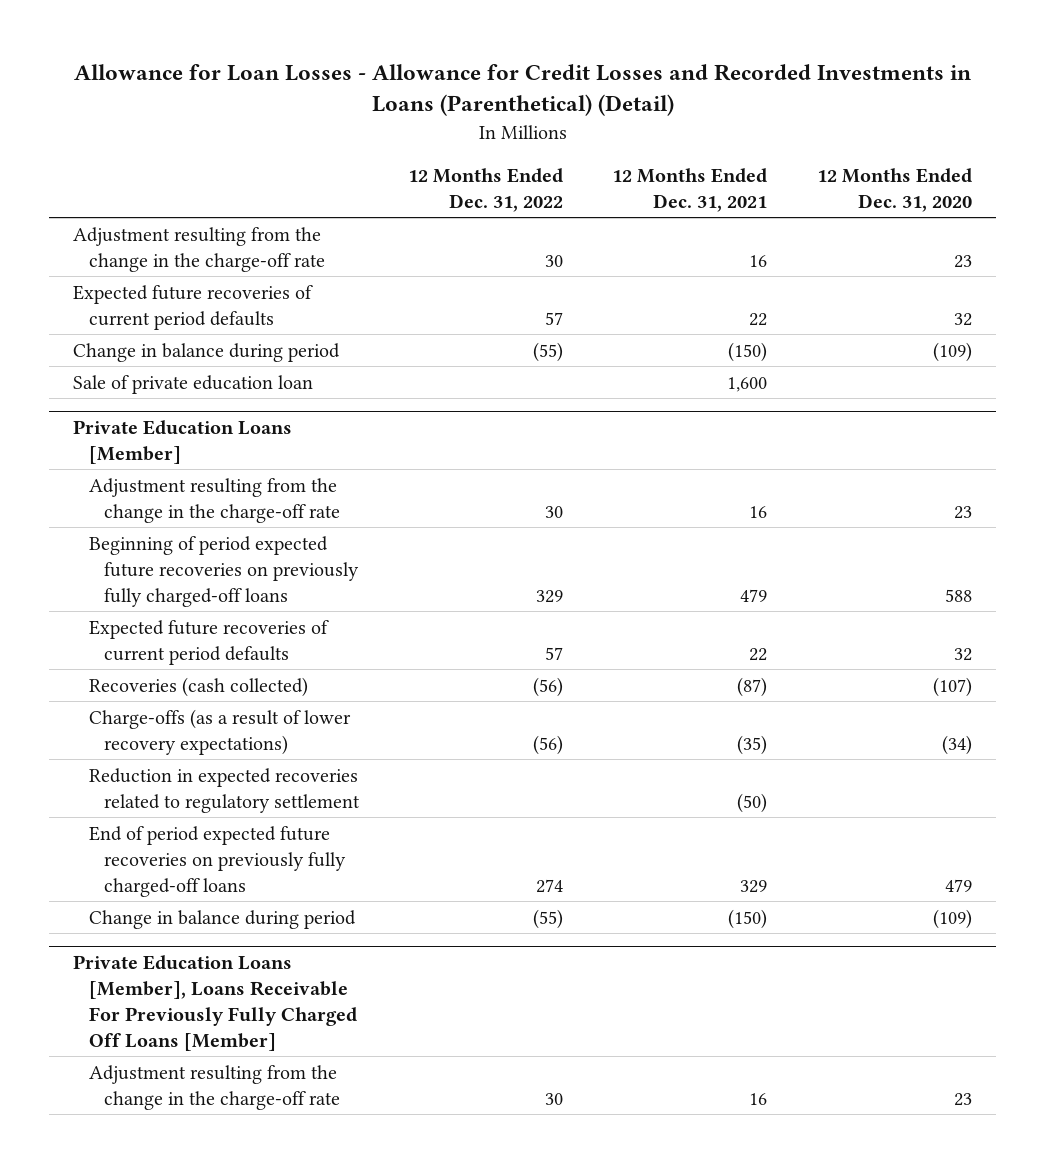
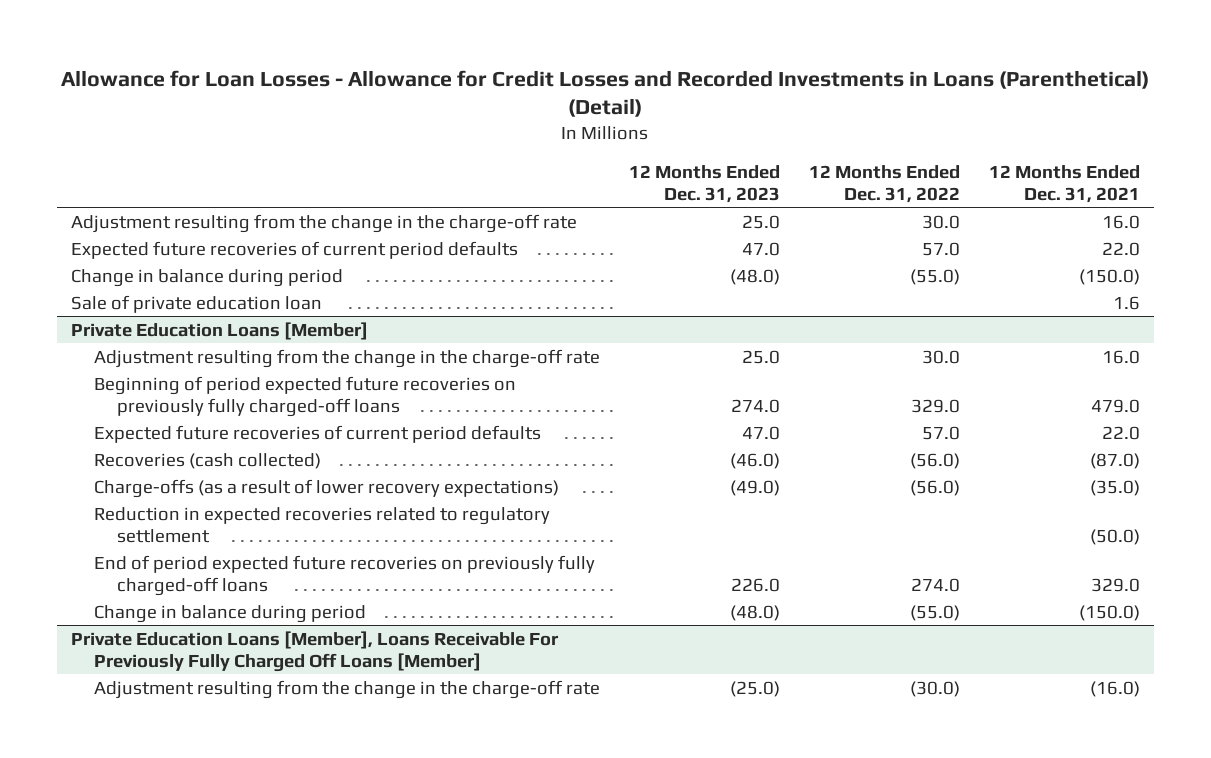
[816,167,972,212] 12 Months Ended Dec. 31, 2020 -> none
none -> [628,164,780,203] 12 Months Ended Dec. 31, 2023
[545,254,564,267] 30 -> [921,214,960,229] 30.0
[749,254,768,267] 16 -> [1101,214,1140,229] 16.0
[545,311,564,325] 57 -> [921,241,960,256] 57.0
[749,312,768,326] 22 -> [1101,241,1140,256] 22.0
[533,341,564,362] (55) -> [909,268,960,285] (55.0)
[728,341,768,362] (150) -> [1078,268,1140,285] (150.0)
[727,376,768,392] 1,600 -> [1112,295,1140,310] 1.6
[545,505,564,518] 30 -> [921,349,960,364] 30.0
[749,505,768,518] 16 -> [1101,349,1140,364] 16.0
[536,589,564,603] 329 -> [910,398,960,413] 329.0
[740,588,768,602] 479 -> [1090,398,1140,413] 479.0
[545,646,564,660] 57 -> [921,425,960,440] 57.0
[749,647,768,661] 22 -> [1101,425,1140,440] 22.0
[533,676,564,697] (56) -> [909,452,960,469] (56.0)
[737,676,768,697] (87) -> [1089,452,1140,469] (87.0)
[533,734,564,755] (56) -> [909,479,960,496] (56.0)
[737,734,768,755] (35) -> [1089,479,1140,496] (35.0)
[737,792,768,813] (50) -> [1089,528,1140,545] (50.0)
[536,878,564,893] 274 -> [910,577,960,592] 274.0
[740,879,768,893] 329 -> [1090,577,1140,592] 329.0
[533,908,564,929] (55) -> [909,604,960,621] (55.0)
[728,908,768,929] (150) -> [1078,604,1140,621] (150.0)
[545,1092,564,1105] 30 -> [909,680,960,697] (30.0)
[749,1092,768,1105] 16 -> [1089,680,1140,697] (16.0)

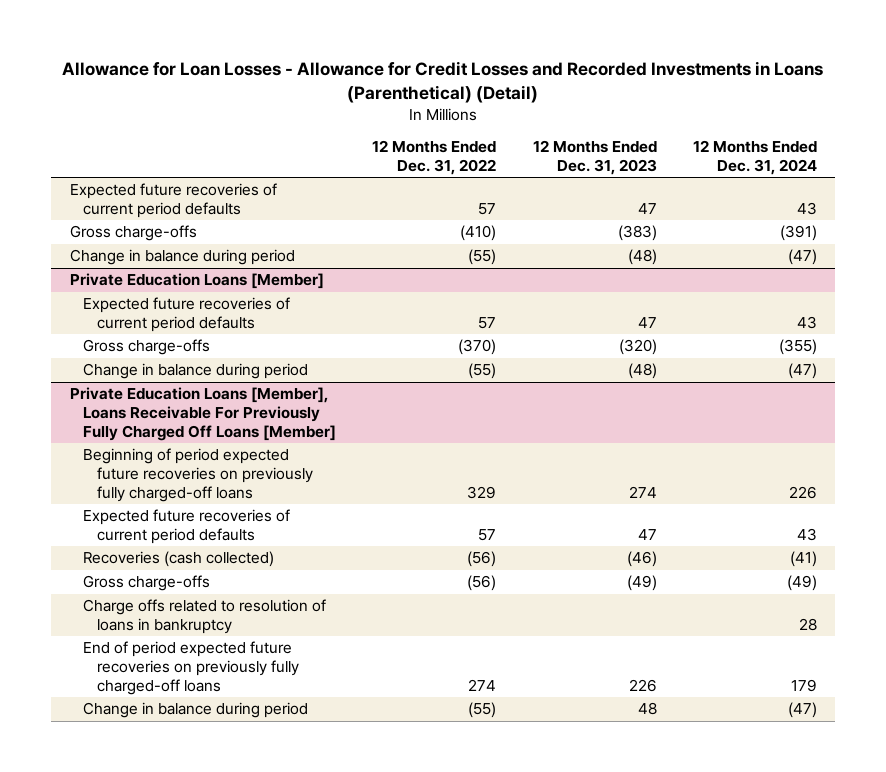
[988,164,1140,203] 12 Months Ended Dec. 31, 2021 -> none
none -> [692,140,817,176] 12 Months Ended Dec. 31, 2024
[71,213,578,233] Adjustment resulting from the change in the charge-off rate -> none
[71,294,323,313] Sale of private education loan -> none
[741,241,780,256] 47.0 -> [637,202,657,214] 47
[921,241,960,256] 57.0 -> [478,202,497,215] 57
none -> [69,225,197,242] Gross charge-offs
[729,268,780,285] (48.0) -> [627,249,657,266] (48)
[909,268,960,285] (55.0) -> [468,249,497,266] (55)
[93,348,600,368] Adjustment resulting from the change in the charge-off rate -> none
[93,375,516,417] Beginning of period expected future recoveries on previously fully charged-off loans -> none
[93,452,321,469] Recoveries (cash collected) -> none
[93,506,550,543] Reduction in expected recoveries related to regulatory settlement -> none
[93,554,595,596] End of period expected future recoveries on previously fully charged-off loans -> none
[741,425,780,440] 47.0 -> [637,316,657,328] 47
[921,425,960,440] 57.0 -> [478,316,497,329] 57
[93,478,559,498] Charge-offs (as a result of lower recovery expectations) -> [83,339,211,356] Gross charge-offs
[729,479,780,496] (49.0) -> [618,339,657,356] (320)
[909,479,960,496] (56.0) -> [458,339,497,356] (370)
[729,604,780,621] (48.0) -> [627,363,657,380] (48)
[909,604,960,621] (55.0) -> [468,363,497,380] (55)
[93,679,600,699] Adjustment resulting from the change in the charge-off rate -> none
none -> [83,448,314,502] Beginning of period expected future recoveries on previously fully charged-off loans
none -> [83,509,291,544] Expected future recoveries of current period defaults
none -> [83,551,275,568] Recoveries (cash collected)
none -> [83,575,211,592] Gross charge-offs
none -> [83,599,327,634] Charge offs related to resolution of loans in bankruptcy
none -> [83,641,300,695] End of period expected future recoveries on previously fully charged-off loans
none -> [83,702,309,719] Change in balance during period

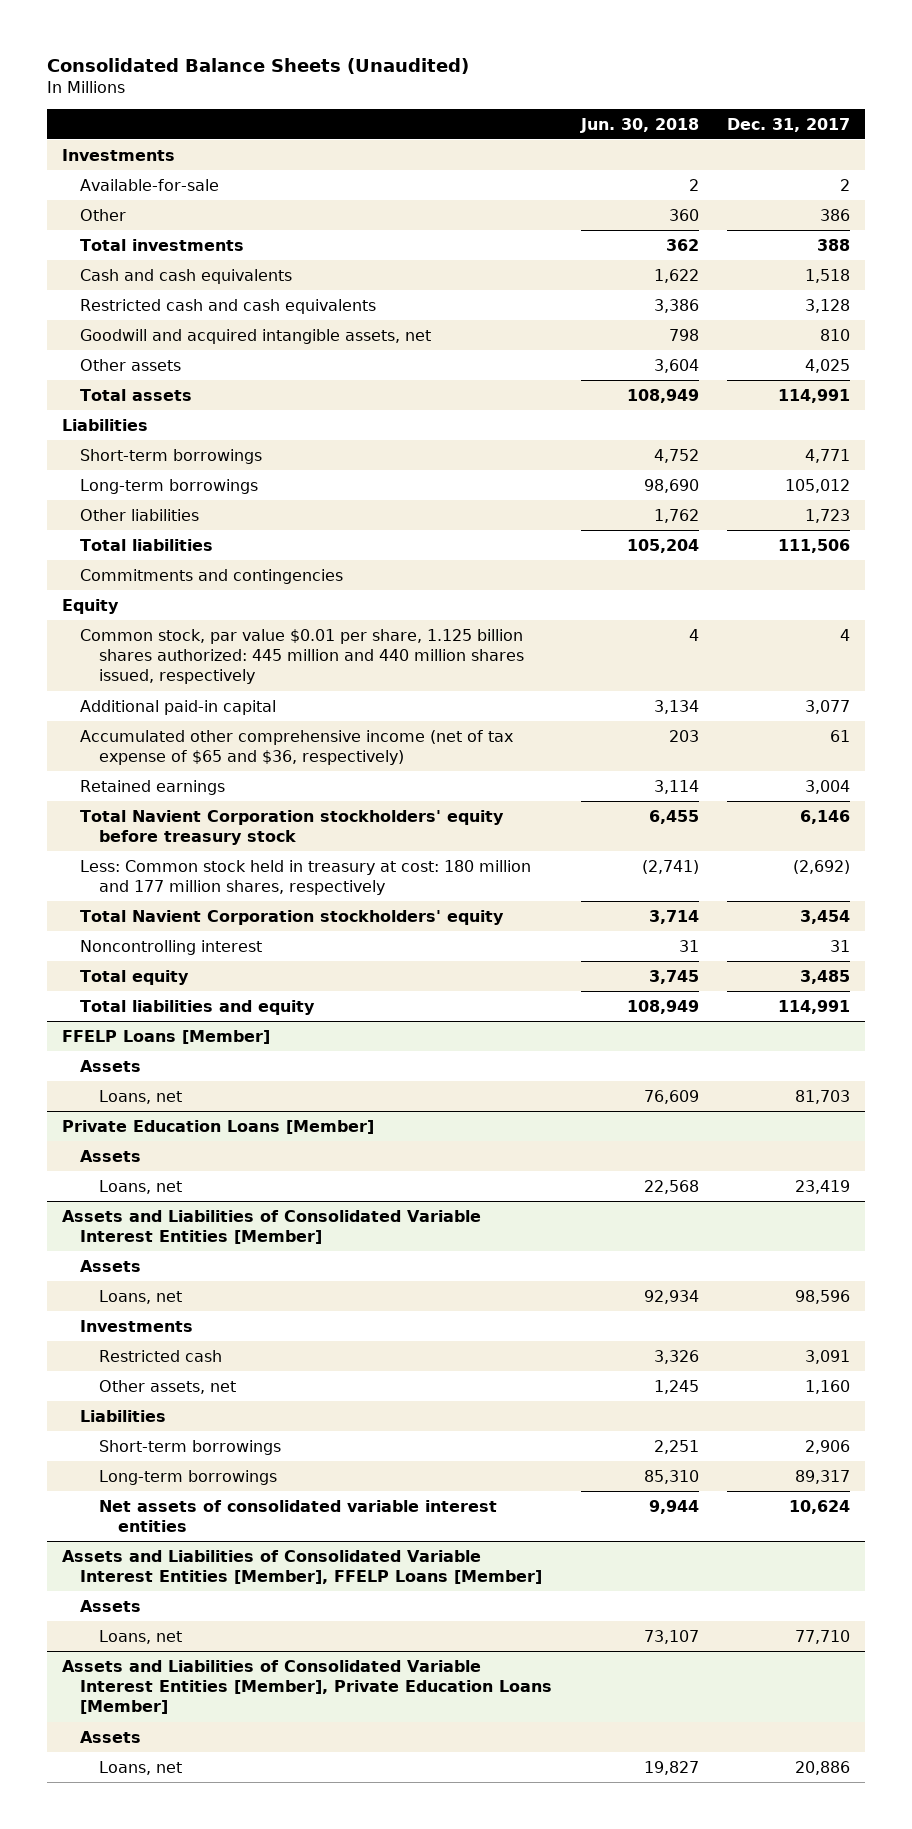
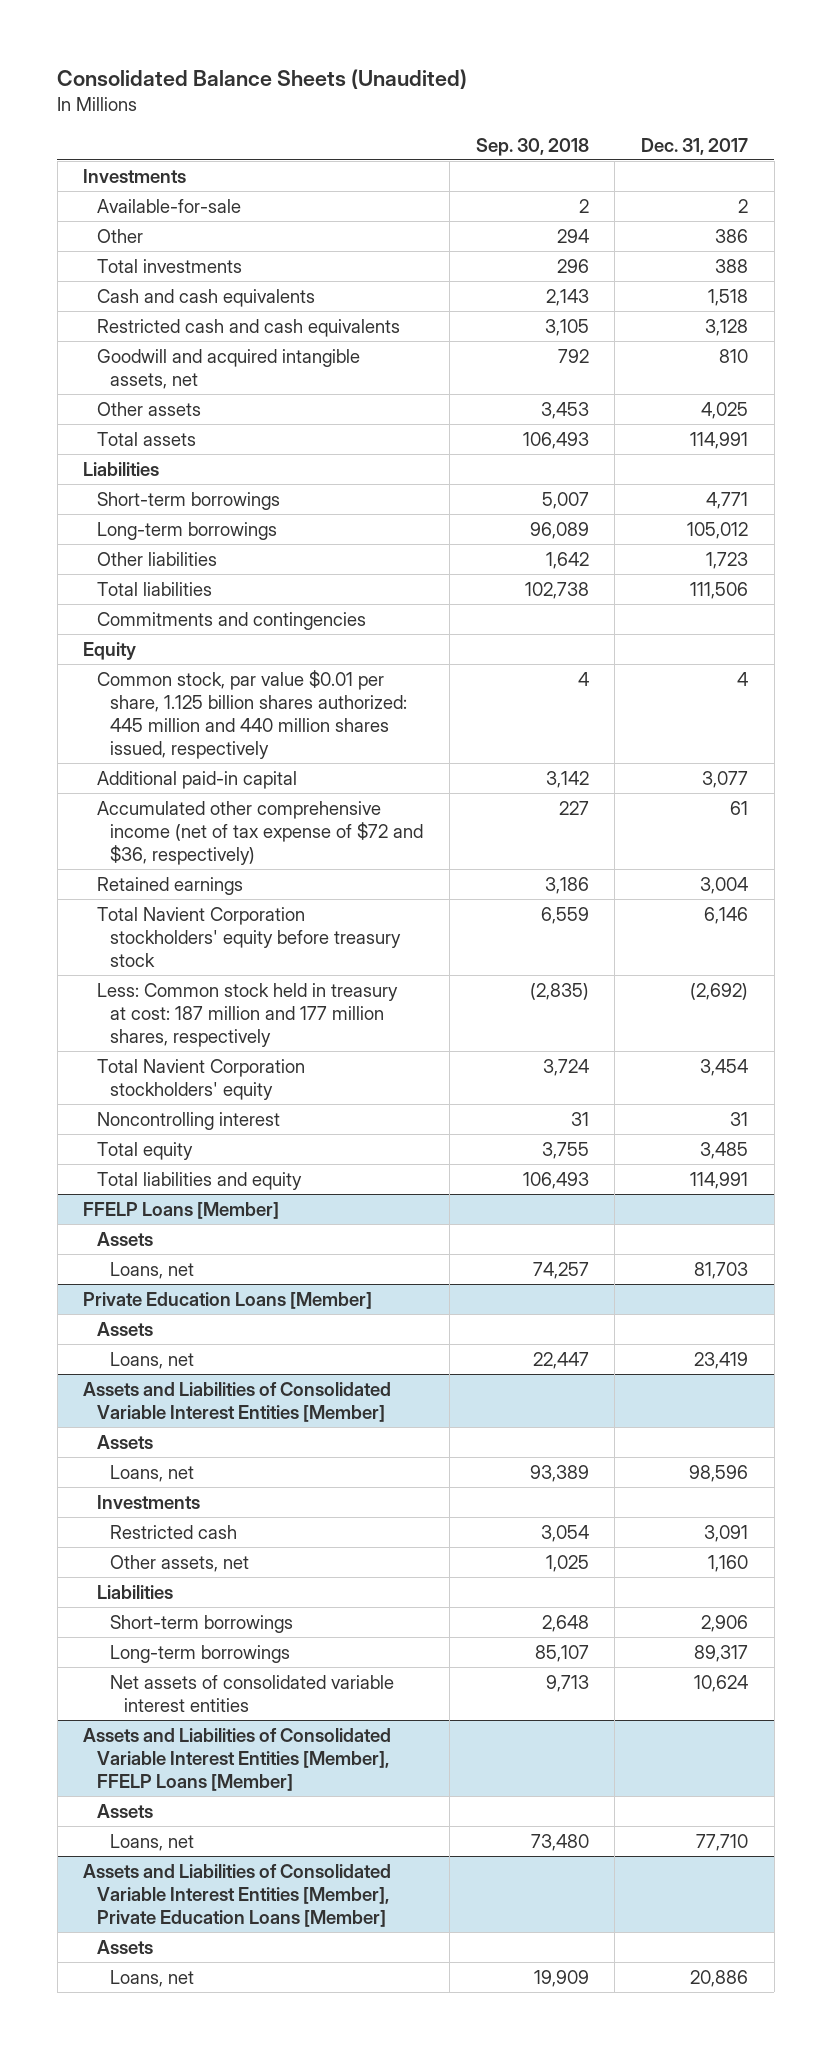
[579,117,699,133] Jun. 30, 2018 -> none
none -> [475,137,589,156] Sep. 30, 2018
[80,729,514,766] Accumulated other comprehensive income (net of tax expense of $65 and $36, respectively) -> [96,800,424,865] Accumulated other comprehensive income (net of tax expense of $72 and $36, respectively)
[80,859,532,896] Less: Common stock held in treasury at cost: 180 million and 177 million shares, respectively -> [96,982,398,1047] Less: Common stock held in treasury at cost: 187 million and 177 million shares, respectively

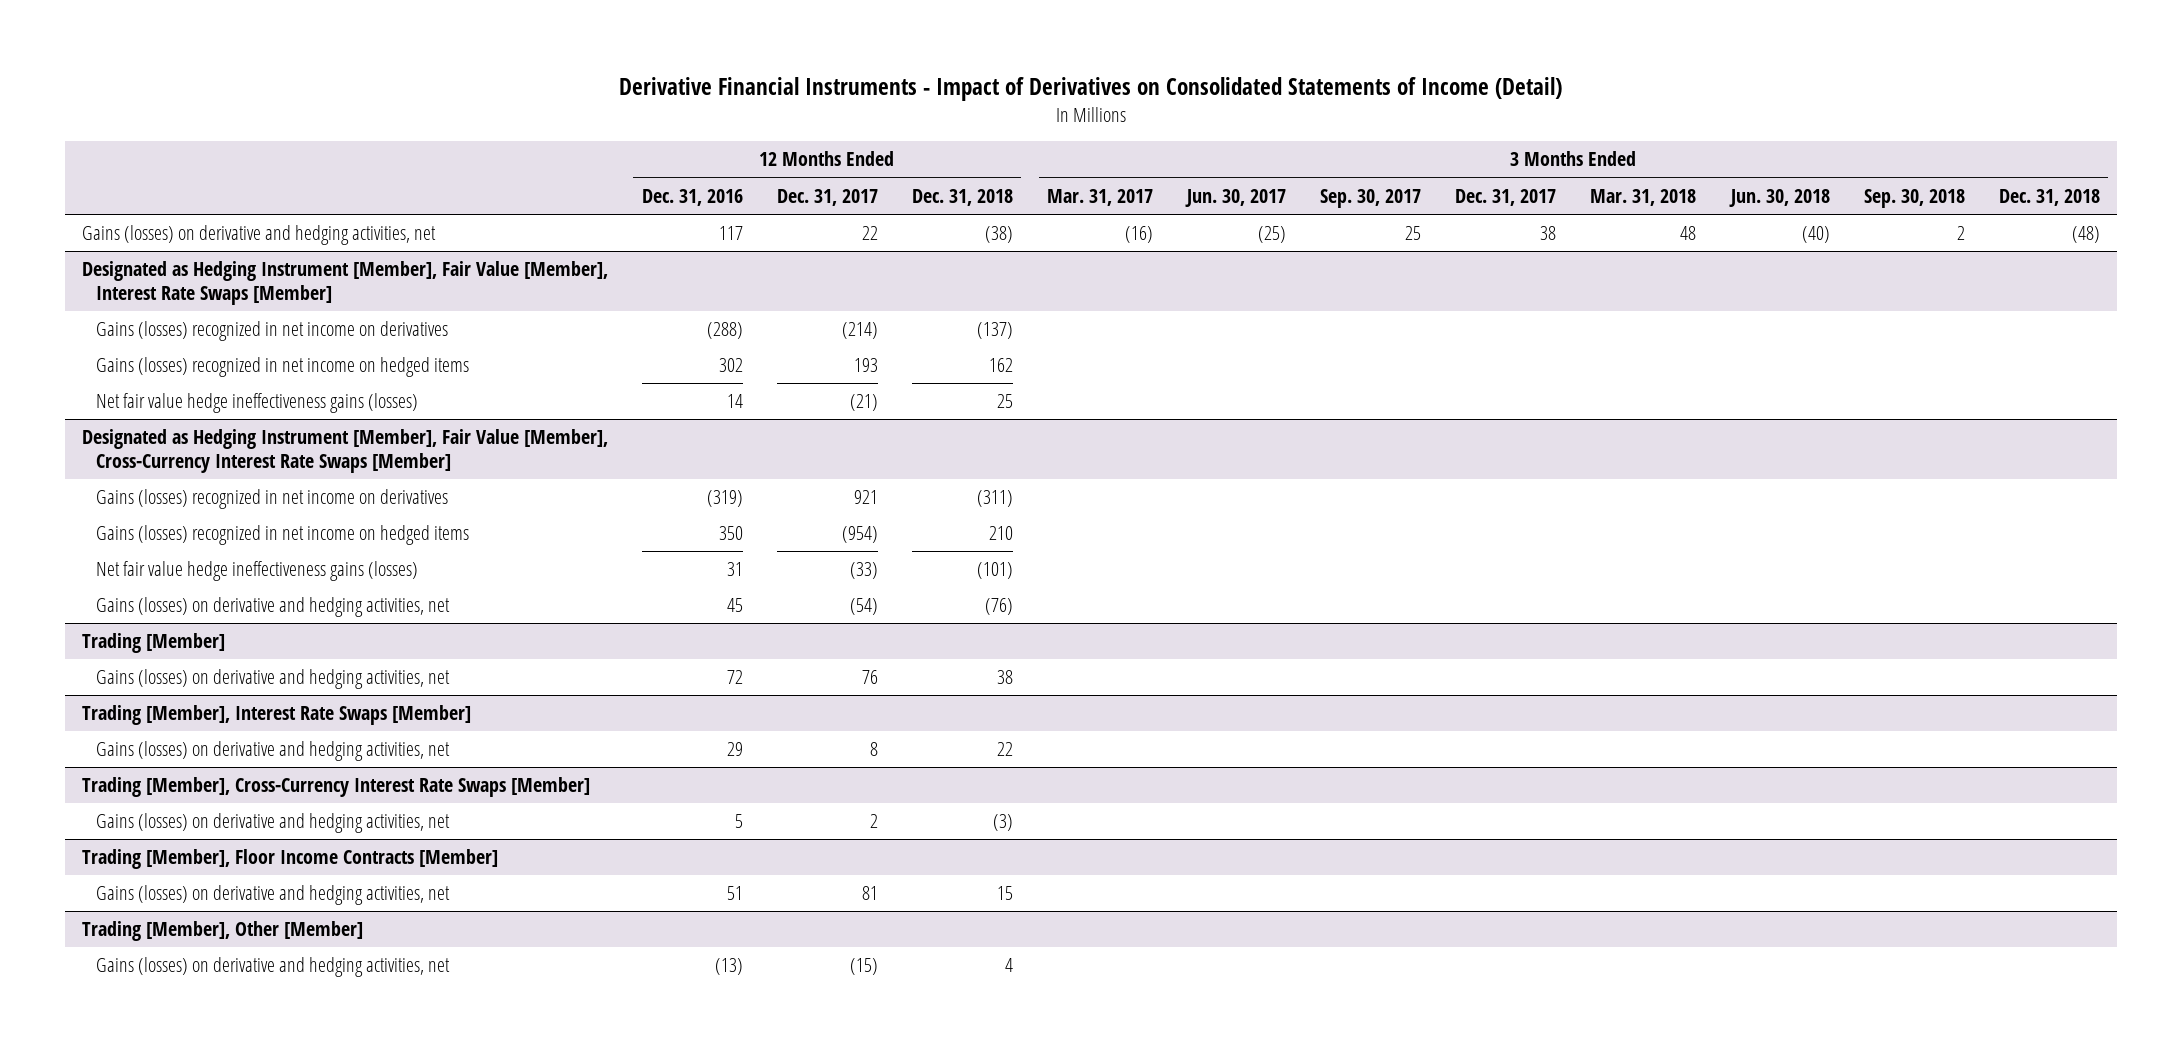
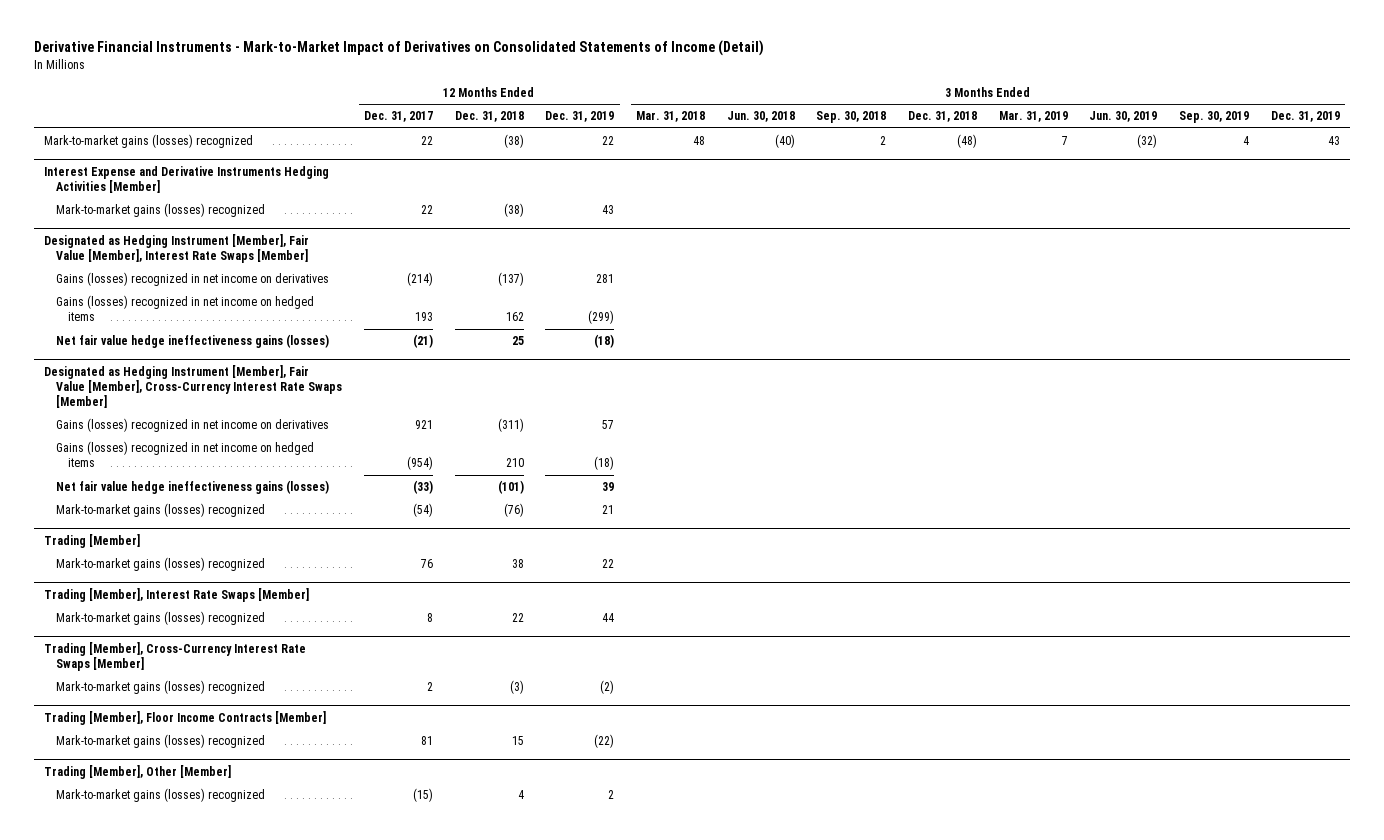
[618,77,1562,102] Derivative Financial Instruments - Impact of Derivatives on Consolidated Statements of Income (Detail) -> [33,40,764,57] Derivative Financial Instruments - Mark-to-Market Impact of Derivatives on Consolidated Statements of Income (Detail)
[641,188,743,206] Dec. 31, 2016 -> none
[1047,188,1154,206] Mar. 31, 2017 -> none
[1185,188,1287,207] Jun. 30, 2017 -> none
[1320,188,1422,208] Sep. 30, 2017 -> none
[1455,188,1557,206] Dec. 31, 2017 -> none
none -> [545,111,615,123] Dec. 31, 2019
none -> [998,111,1068,123] Mar. 31, 2019
none -> [1089,111,1158,123] Jun. 30, 2019
none -> [1178,111,1249,124] Sep. 30, 2019
none -> [1270,111,1340,123] Dec. 31, 2019
[81,225,436,246] Gains (losses) on derivative and hedging activities, net -> [44,133,254,148] Mark-to-market gains (losses) recognized
none -> [44,165,330,193] Interest Expense and Derivative Instruments Hedging Activities [Member]
none -> [56,202,266,217] Mark-to-market gains (losses) recognized
[95,597,450,618] Gains (losses) on derivative and hedging activities, net -> [56,502,266,517] Mark-to-market gains (losses) recognized
[95,669,450,690] Gains (losses) on derivative and hedging activities, net -> [56,556,266,571] Mark-to-market gains (losses) recognized
[95,741,450,762] Gains (losses) on derivative and hedging activities, net -> [56,610,266,625] Mark-to-market gains (losses) recognized
[95,813,450,834] Gains (losses) on derivative and hedging activities, net -> [56,679,266,694] Mark-to-market gains (losses) recognized
[95,885,450,906] Gains (losses) on derivative and hedging activities, net -> [56,733,266,748] Mark-to-market gains (losses) recognized
[95,957,450,978] Gains (losses) on derivative and hedging activities, net -> [56,787,266,802] Mark-to-market gains (losses) recognized

